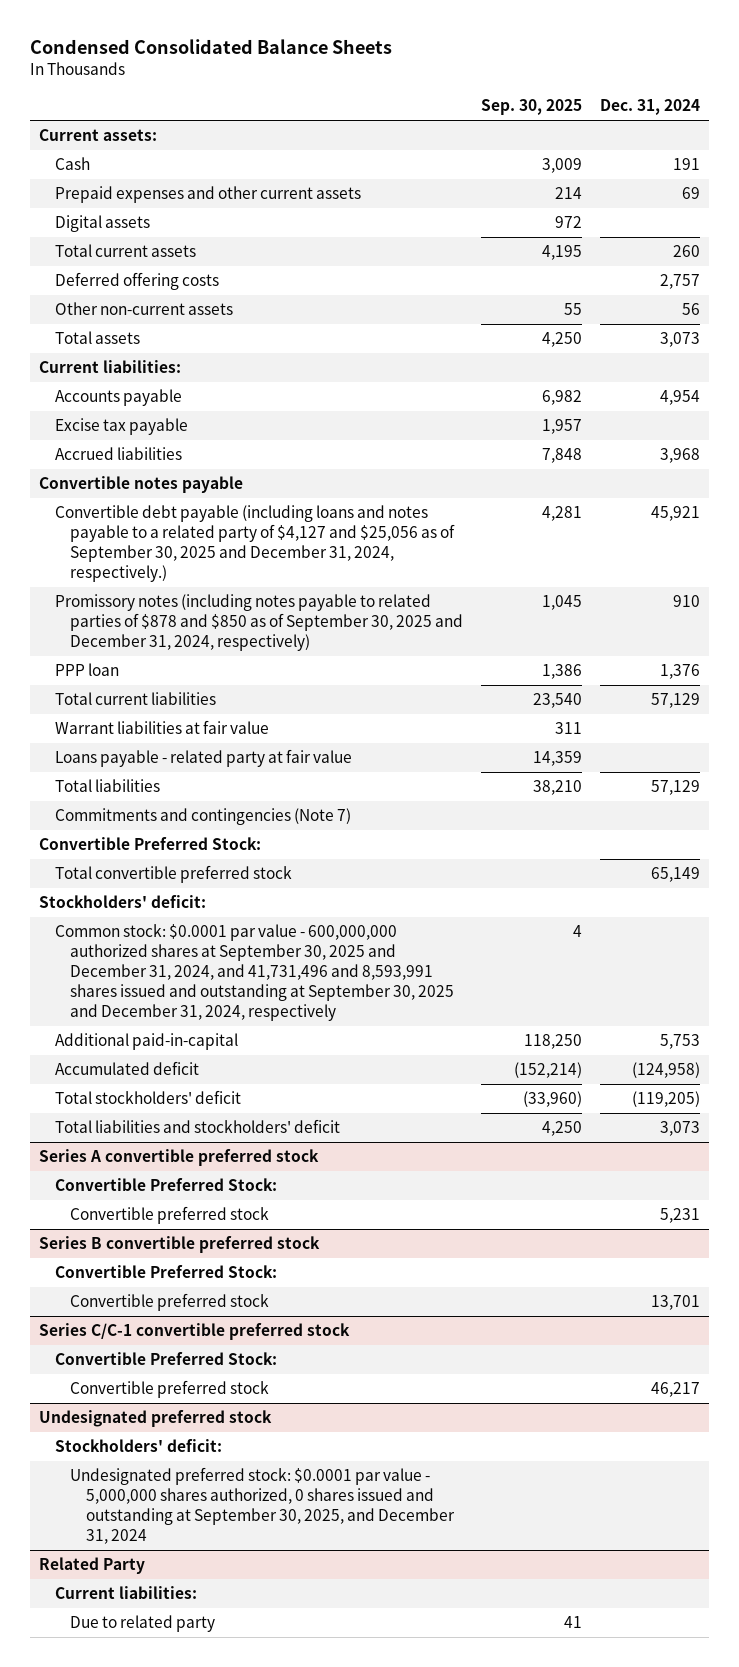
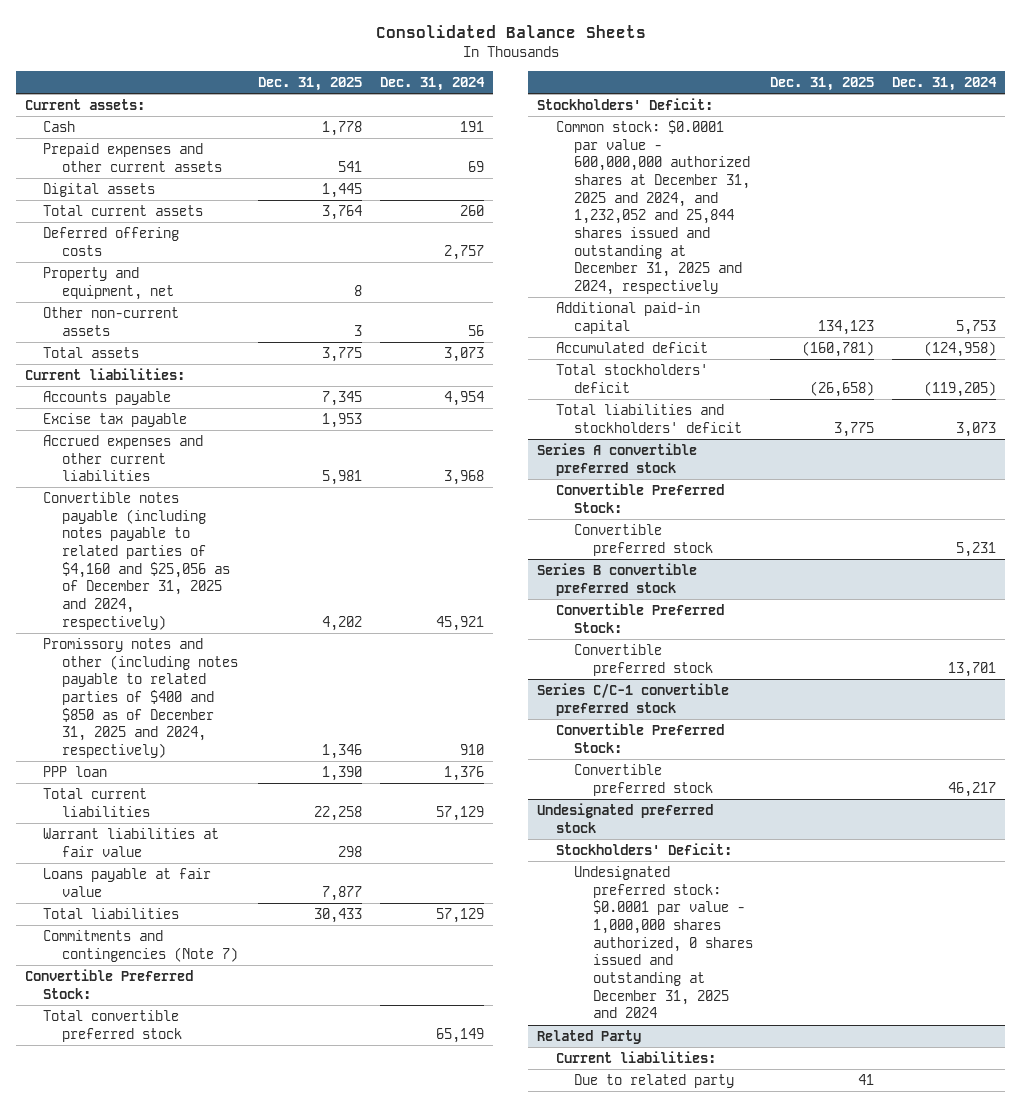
[30,39,393,55] Condensed Consolidated Balance Sheets -> [375,24,646,38] Consolidated Balance Sheets
[481,99,583,116] Sep. 30, 2025 -> none
none -> [258,76,363,91] Dec. 31, 2025
none -> [43,266,175,300] Property and equipment, net
[39,476,244,494] Convertible notes payable -> none
[54,447,182,461] Accrued liabilities -> [43,434,204,482] Accrued expenses and other current liabilities
[54,505,456,583] Convertible debt payable (including loans and notes payable to a related party of $4,127 and $25,056 as of September 30, 2025 and December 31, 2024, respectively.) -> [43,491,231,630] Convertible notes payable (including notes payable to related parties of $4,160 and $25,056 as of December 31, 2025 and 2024, respectively)
[54,594,464,652] Promissory notes (including notes payable to related parties of $878 and $850 as of September 30, 2025 and December 31, 2024, respectively) -> [43,637,239,759] Promissory notes and other (including notes payable to related parties of $400 and $850 as of December 31, 2025 and 2024, respectively)
[54,749,352,768] Loans payable - related party at fair value -> [43,867,212,897] Loans payable at fair value
[39,895,207,909] Stockholders' deficit: -> [537,97,714,110] Stockholders' Deficit:
[54,924,455,1022] Common stock: $0.0001 par value - 600,000,000 authorized shares at September 30, 2025 and December 31, 2024, and 41,731,496 and 8,593,991 shares issued and outstanding at September 30, 2025 and December 31, 2024, respectively -> [555,119,751,296] Common stock: $0.0001 par value - 600,000,000 authorized shares at December 31, 2025 and 2024, and 1,232,052 and 25,844 shares issued and outstanding at December 31, 2025 and 2024, respectively
[54,1033,238,1051] Additional paid-in-capital -> [555,301,700,334] Additional paid-in capital
[54,1439,222,1453] Stockholders' deficit: -> [555,842,732,855] Stockholders' Deficit:
[70,1467,455,1545] Undesignated preferred stock: $0.0001 par value - 5,000,000 shares authorized, 0 shares issued and outstanding at September 30, 2025, and December 31, 2024 -> [574,865,753,1019] Undesignated preferred stock: $0.0001 par value - 1,000,000 shares authorized, 0 shares issued and outstanding at December 31, 2025 and 2024

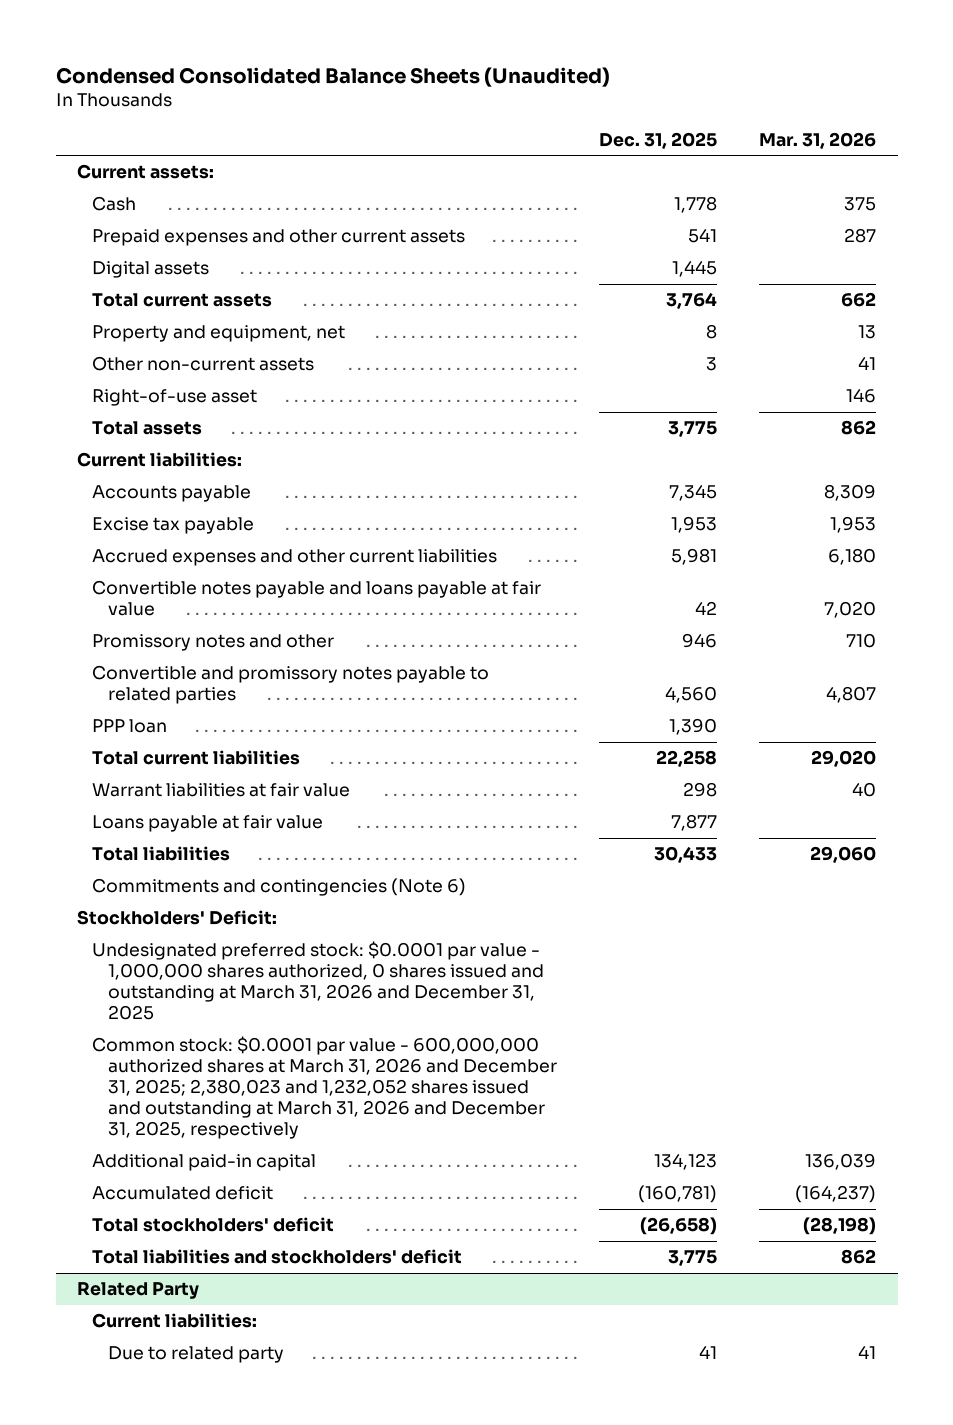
[375,24,646,38] Consolidated Balance Sheets -> [55,66,610,87] Condensed Consolidated Balance Sheets (Unaudited)
[380,76,486,91] Dec. 31, 2024 -> none
none -> [759,131,877,149] Mar. 31, 2026
[43,226,180,256] Deferred offering costs -> none
none -> [92,389,258,407] Right-of-use asset
[43,491,231,630] Convertible notes payable (including notes payable to related parties of $4,160 and $25,056 as of December 31, 2025 and 2024, respectively) -> none
none -> [92,580,542,617] Convertible notes payable and loans payable at fair value
[43,637,239,759] Promissory notes and other (including notes payable to related parties of $400 and $850 as of December 31, 2025 and 2024, respectively) -> [92,634,335,652] Promissory notes and other
[322,744,363,760] 1,346 -> [682,633,718,649] 946
none -> [92,665,490,705] Convertible and promissory notes payable to related parties
[24,968,193,999] Convertible Preferred Stock: -> none
[43,1009,183,1042] Total convertible preferred stock -> none
[43,929,239,962] Commitments and contingencies (Note 7) -> [92,878,467,897] Commitments and contingencies (Note 6)
none -> [92,941,545,1021] Undesignated preferred stock: $0.0001 par value - 1,000,000 shares authorized, 0 shares issued and outstanding at March 31, 2026 and December 31, 2025
[555,119,751,296] Common stock: $0.0001 par value - 600,000,000 authorized shares at December 31, 2025 and 2024, and 1,232,052 and 25,844 shares issued and outstanding at December 31, 2025 and 2024, respectively -> [92,1036,558,1140] Common stock: $0.0001 par value - 600,000,000 authorized shares at March 31, 2026 and December 31, 2025; 2,380,023 and 1,232,052 shares issued and outstanding at March 31, 2026 and December 31, 2025, respectively
[537,442,698,476] Series A convertible preferred stock -> none
[555,482,724,513] Convertible Preferred Stock: -> none
[574,523,713,556] Convertible preferred stock -> none
[537,562,698,596] Series B convertible preferred stock -> none
[555,602,724,633] Convertible Preferred Stock: -> none
[574,643,713,676] Convertible preferred stock -> none
[537,682,730,716] Series C/C-1 convertible preferred stock -> none
[555,722,724,753] Convertible Preferred Stock: -> none
[574,763,713,796] Convertible preferred stock -> none
[537,802,714,833] Undesignated preferred stock -> none
[555,842,732,855] Stockholders' Deficit: -> none
[574,865,753,1019] Undesignated preferred stock: $0.0001 par value - 1,000,000 shares authorized, 0 shares issued and outstanding at December 31, 2025 and 2024 -> none

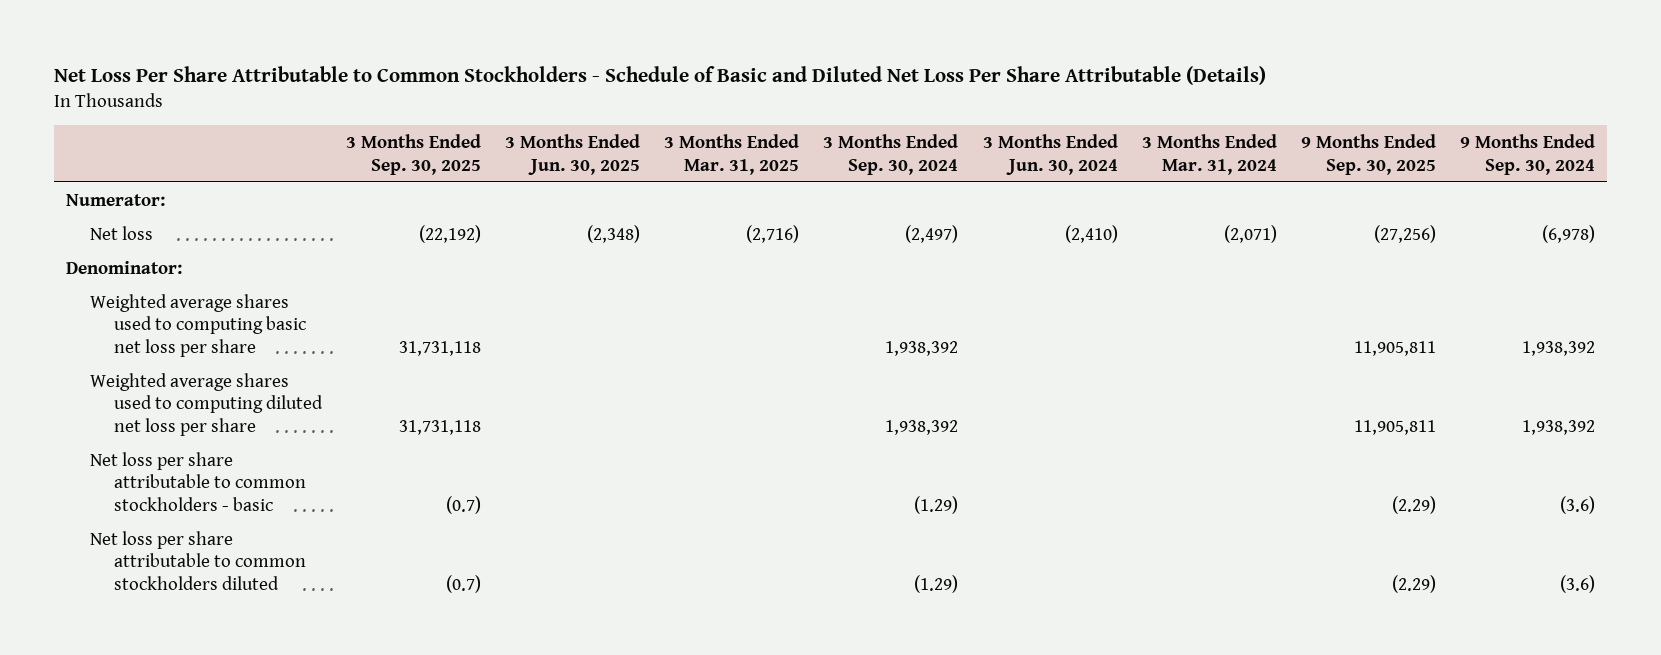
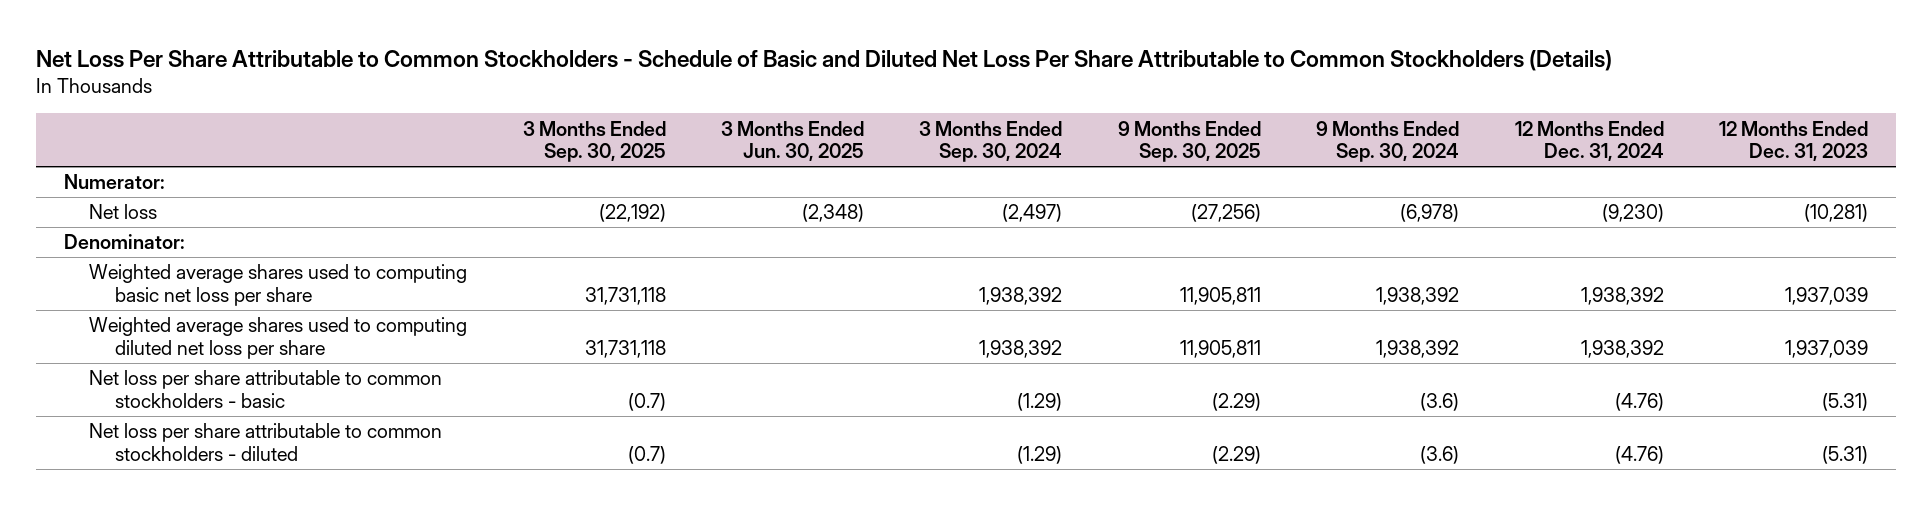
[53,66,1266,86] Net Loss Per Share Attributable to Common Stockholders - Schedule of Basic and Diluted Net Loss Per Share Attributable (Details) -> [36,49,1613,71] Net Loss Per Share Attributable to Common Stockholders - Schedule of Basic and Diluted Net Loss Per Share Attributable to Common Stockholders (Details)
[664,133,800,175] 3 Months Ended Mar. 31, 2025 -> none
[982,133,1118,175] 3 Months Ended Jun. 30, 2024 -> none
[1141,133,1277,175] 3 Months Ended Mar. 31, 2024 -> none
none -> [1514,120,1664,162] 12 Months Ended Dec. 31, 2024
none -> [1718,120,1868,162] 12 Months Ended Dec. 31, 2023
[89,530,306,591] Net loss per share attributable to common stockholders diluted -> [89,423,443,462] Net loss per share attributable to common stockholders - diluted

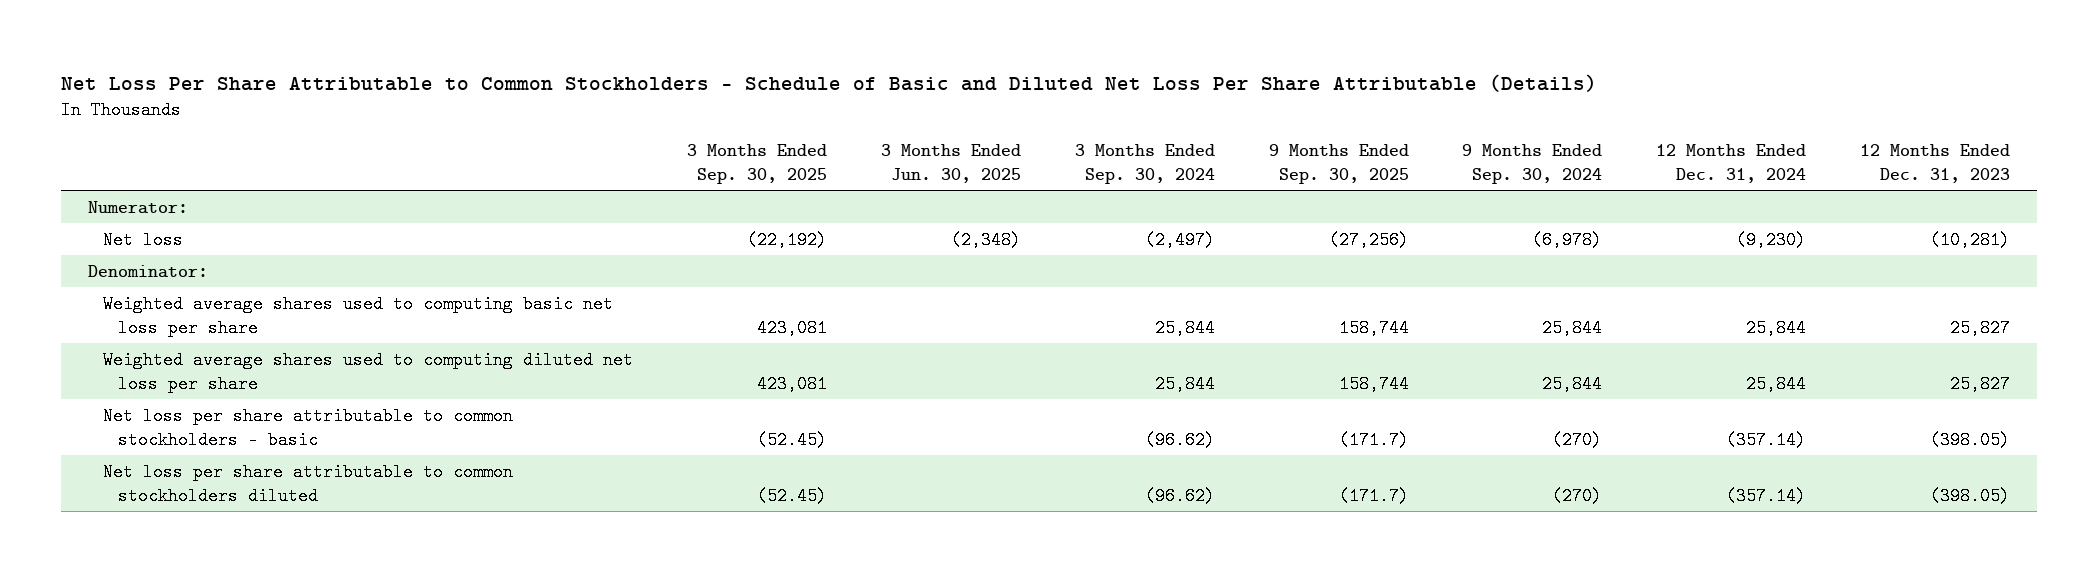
[36,49,1613,71] Net Loss Per Share Attributable to Common Stockholders - Schedule of Basic and Diluted Net Loss Per Share Attributable to Common Stockholders (Details) -> [61,74,1598,93] Net Loss Per Share Attributable to Common Stockholders - Schedule of Basic and Diluted Net Loss Per Share Attributable (Details)
[584,287,666,306] 31,731,118 -> [757,318,828,337] 423,081
[979,287,1063,306] 1,938,392 -> [1154,318,1215,337] 25,844
[1179,287,1261,306] 11,905,811 -> [1338,318,1409,337] 158,744
[1376,287,1460,306] 1,938,392 -> [1542,318,1603,337] 25,844
[1580,287,1664,306] 1,938,392 -> [1746,318,1807,337] 25,844
[1784,287,1868,306] 1,937,039 -> [1950,318,2011,337] 25,827
[584,340,666,359] 31,731,118 -> [757,374,828,393] 423,081
[979,340,1063,359] 1,938,392 -> [1154,374,1215,393] 25,844
[1179,340,1261,359] 11,905,811 -> [1338,374,1409,393] 158,744
[1376,340,1460,359] 1,938,392 -> [1542,374,1603,393] 25,844
[1580,340,1664,359] 1,938,392 -> [1746,374,1807,393] 25,844
[1784,340,1868,359] 1,937,039 -> [1950,374,2011,393] 25,827
[627,393,666,412] (0.7) -> [757,430,828,449] (52.45)
[1017,393,1063,412] (1.29) -> [1144,430,1215,449] (96.62)
[1211,393,1261,412] (2.29) -> [1338,430,1409,449] (171.7)
[1420,393,1460,412] (3.6) -> [1552,430,1603,449] (270)
[1614,393,1664,412] (4.76) -> [1726,430,1807,449] (357.14)
[1821,393,1868,412] (5.31) -> [1930,430,2011,449] (398.05)
[89,423,443,462] Net loss per share attributable to common stockholders - diluted -> [103,462,514,505] Net loss per share attributable to common stockholders diluted
[627,446,666,465] (0.7) -> [757,486,828,505] (52.45)
[1017,446,1063,465] (1.29) -> [1144,486,1215,505] (96.62)
[1211,446,1261,465] (2.29) -> [1338,486,1409,505] (171.7)
[1420,446,1460,465] (3.6) -> [1552,486,1603,505] (270)
[1614,446,1664,465] (4.76) -> [1726,486,1807,505] (357.14)
[1821,446,1868,465] (5.31) -> [1930,486,2011,505] (398.05)

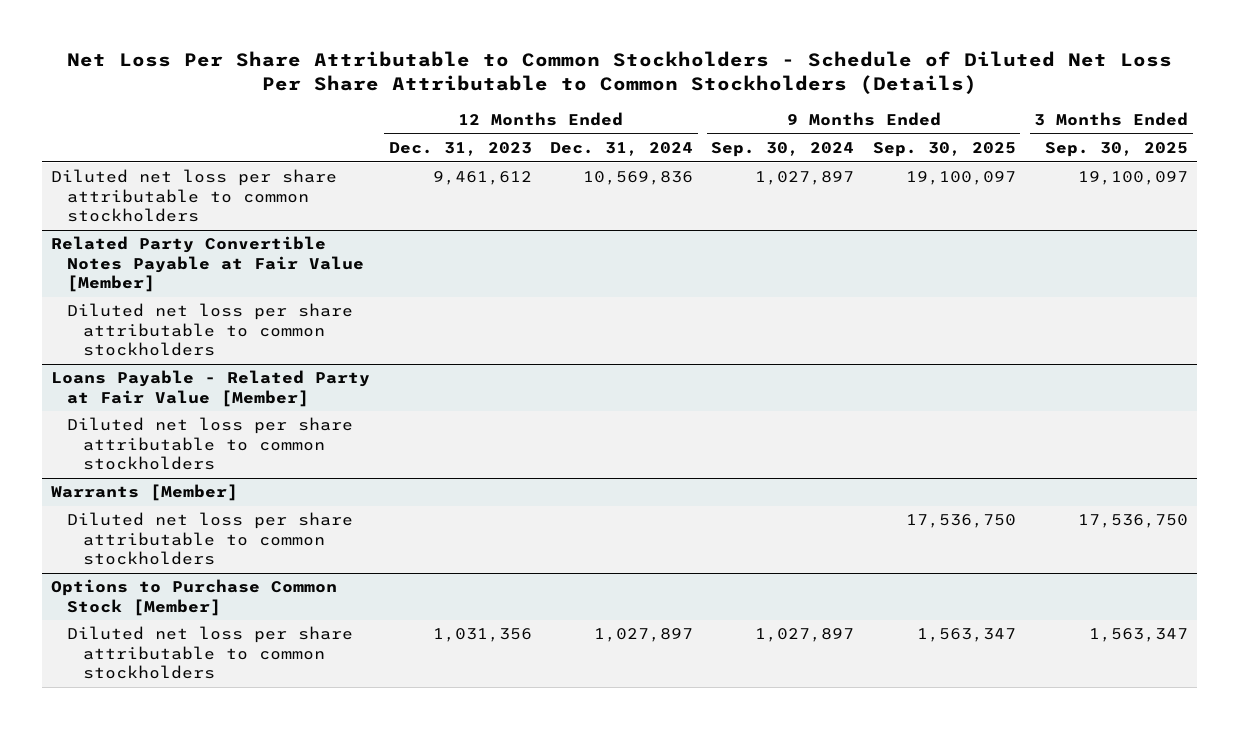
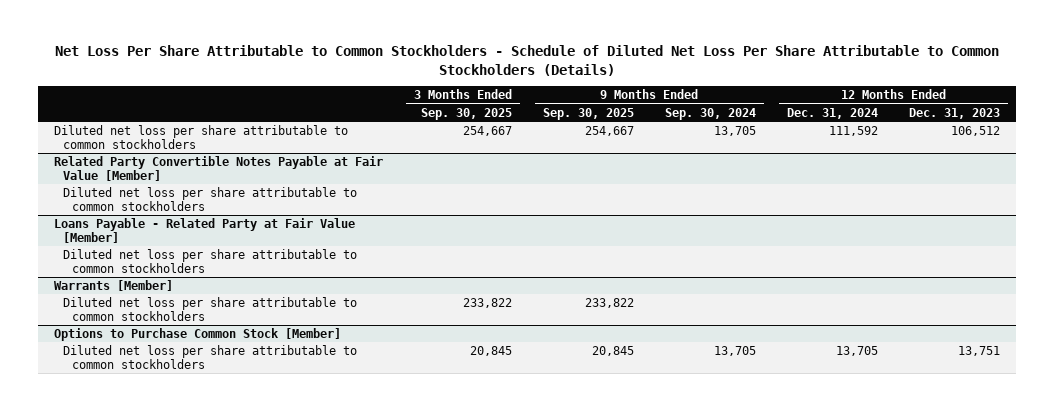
[432,171,532,186] 9,461,612 -> [951,125,1001,136] 106,512
[583,171,694,186] 10,569,836 -> [829,125,879,136] 111,592
[755,171,855,186] 1,027,897 -> [713,125,756,136] 13,705
[905,171,1016,186] 19,100,097 -> [584,125,634,136] 254,667
[1078,171,1189,186] 19,100,097 -> [462,125,512,136] 254,667
[905,514,1016,529] 17,536,750 -> [584,297,634,308] 233,822
[1078,514,1189,529] 17,536,750 -> [462,297,512,308] 233,822
[432,628,532,643] 1,031,356 -> [958,345,1001,356] 13,751
[594,628,694,643] 1,027,897 -> [836,345,879,356] 13,705
[755,628,855,643] 1,027,897 -> [713,345,756,356] 13,705
[916,628,1016,643] 1,563,347 -> [591,345,634,356] 20,845
[1089,628,1189,643] 1,563,347 -> [469,345,512,356] 20,845

